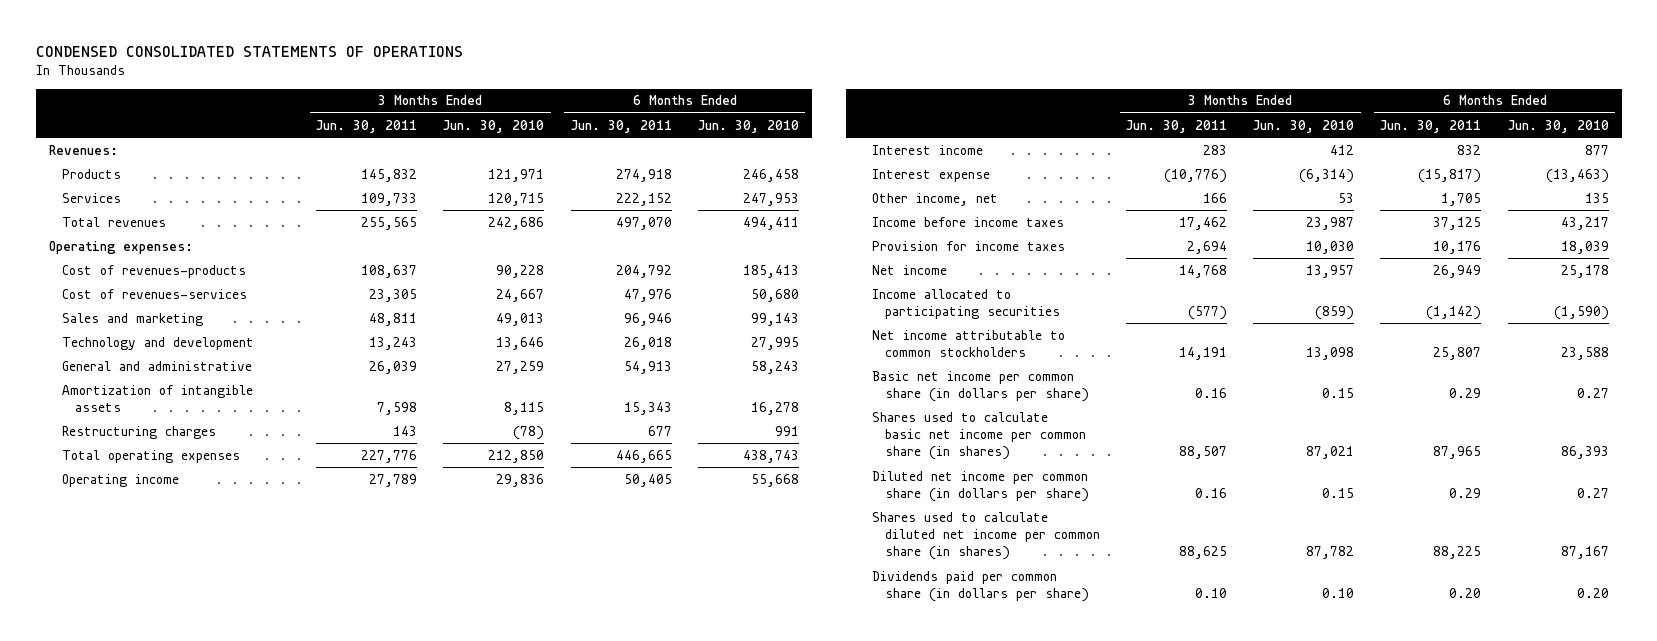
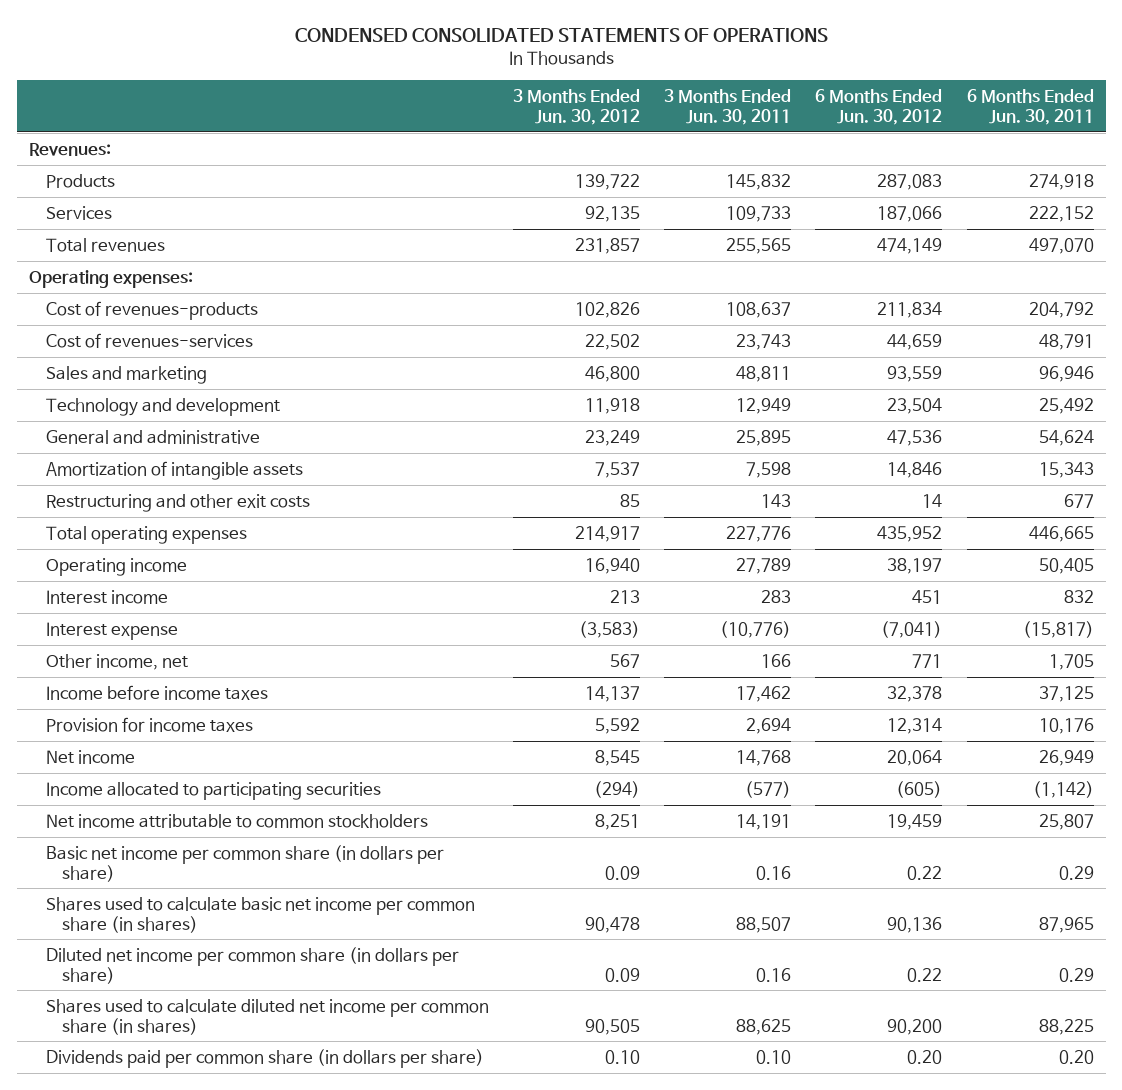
[443,119,545,133] Jun. 30, 2010 -> none
[697,119,799,133] Jun. 30, 2010 -> none
none -> [512,89,640,126] 3 Months Ended Jun. 30, 2012
none -> [815,89,943,126] 6 Months Ended Jun. 30, 2012
[369,288,418,302] 23,305 -> [736,333,792,350] 23,743
[623,288,672,302] 47,976 -> [1038,333,1094,350] 48,791
[369,336,418,350] 13,243 -> [736,397,792,414] 12,949
[623,336,672,350] 26,018 -> [1038,397,1094,414] 25,492
[369,360,418,374] 26,039 -> [736,429,792,446] 25,895
[623,360,672,374] 54,913 -> [1038,429,1094,446] 54,624
[61,425,216,439] Restructuring charges -> [45,493,310,512] Restructuring and other exit costs

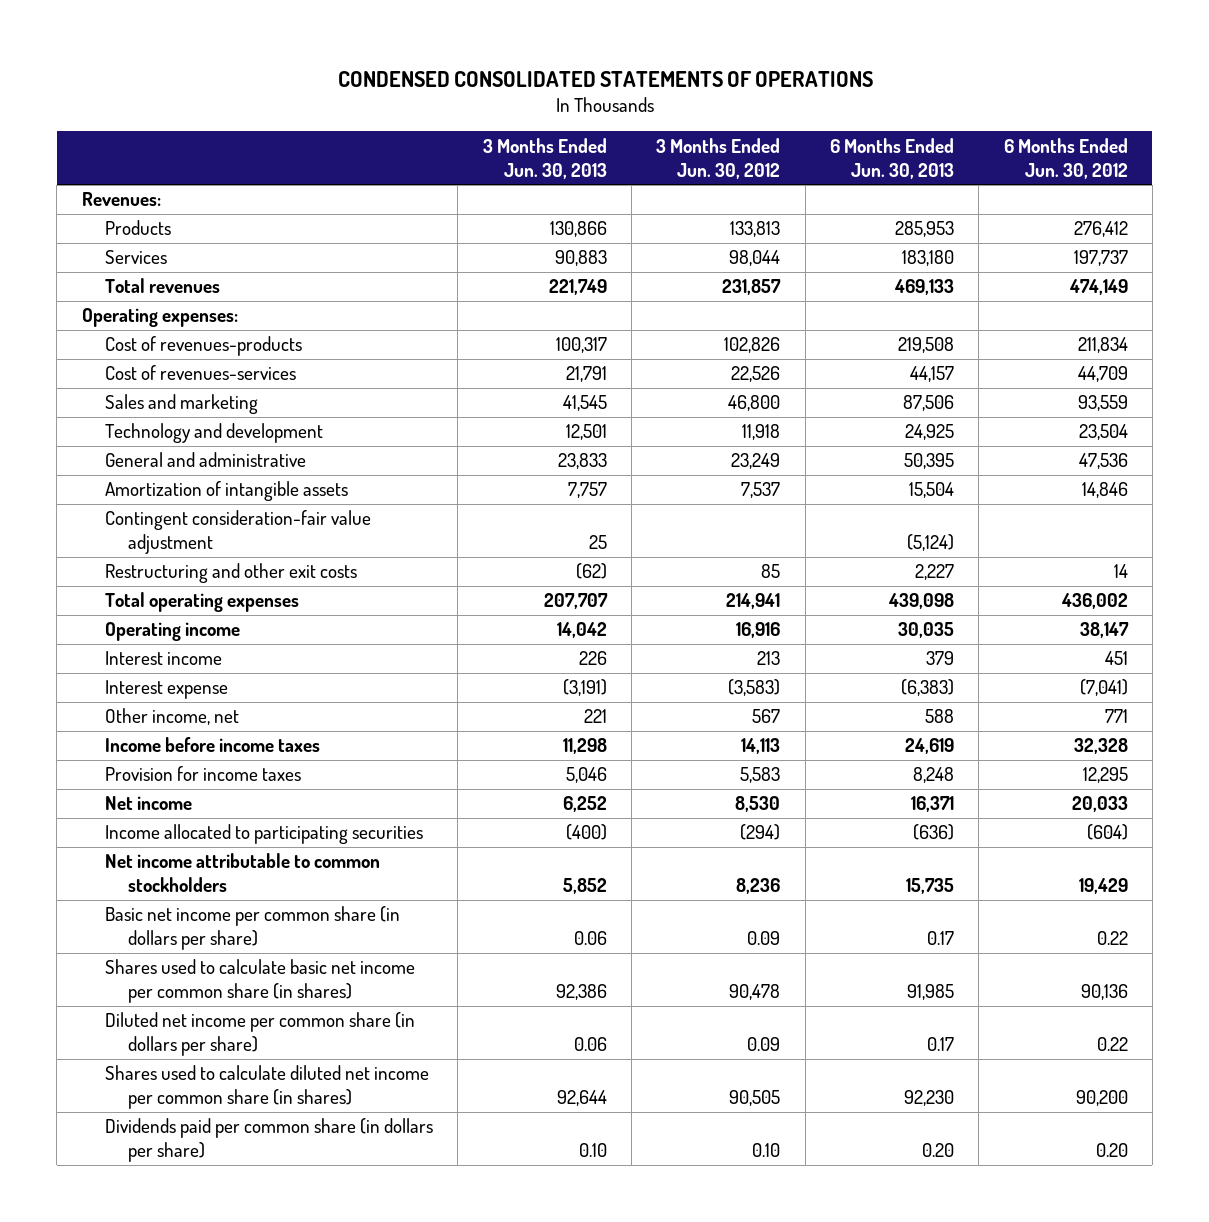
[664,89,792,126] 3 Months Ended Jun. 30, 2011 -> none
[966,89,1094,126] 6 Months Ended Jun. 30, 2011 -> none
none -> [482,137,607,179] 3 Months Ended Jun. 30, 2013
none -> [829,137,954,179] 6 Months Ended Jun. 30, 2013
[574,173,640,190] 139,722 -> [730,221,781,238] 133,813
[877,173,943,190] 287,083 -> [1073,221,1128,238] 276,412
[584,205,640,222] 92,135 -> [729,250,781,267] 98,044
[877,205,943,222] 187,066 -> [1073,250,1128,267] 197,737
[584,333,640,350] 22,502 -> [731,366,781,383] 22,526
[887,333,943,350] 44,659 -> [1077,366,1128,383] 44,709
none -> [105,510,372,555] Contingent consideration-fair value adjustment
[574,525,640,542] 214,917 -> [726,593,781,610] 214,941
[877,525,943,542] 435,952 -> [1060,593,1128,610] 436,002
[584,557,640,574] 16,940 -> [736,622,781,639] 16,916
[887,557,943,574] 38,197 -> [1079,622,1129,639] 38,147
[584,685,640,702] 14,137 -> [741,738,781,755] 14,113
[887,685,943,702] 32,378 -> [1073,738,1128,755] 32,328
[594,717,640,734] 5,592 -> [740,767,781,784] 5,583
[887,717,943,734] 12,314 -> [1082,767,1128,784] 12,295
[594,749,640,766] 8,545 -> [735,796,781,813] 8,530
[887,749,943,766] 20,064 -> [1071,796,1128,813] 20,033
[896,780,943,798] (605) -> [1086,824,1128,841] (604)
[594,813,640,830] 8,251 -> [736,878,781,895] 8,236
[887,813,943,830] 19,459 -> [1078,878,1128,895] 19,429

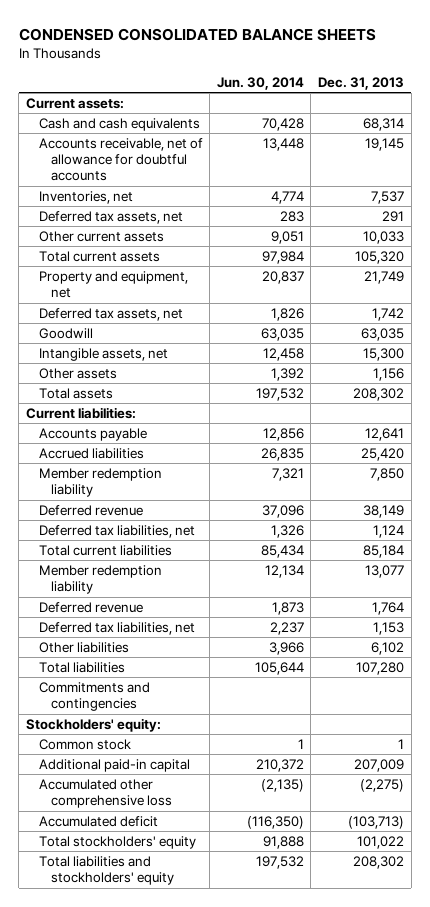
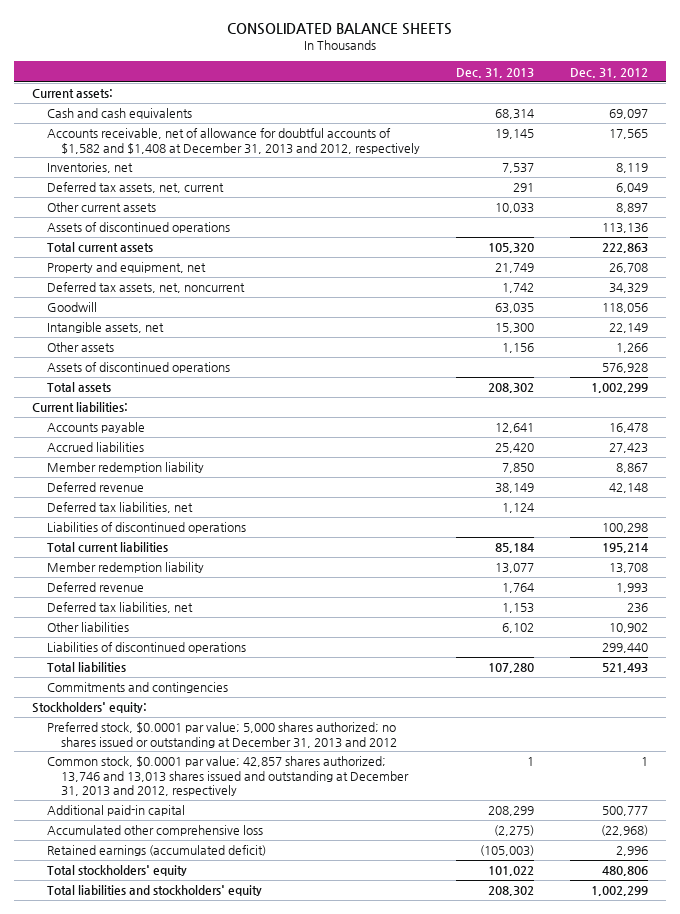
[18,28,376,42] CONDENSED CONSOLIDATED BALANCE SHEETS -> [226,22,452,35] CONSOLIDATED BALANCE SHEETS
[216,76,304,90] Jun. 30, 2014 -> none
none -> [570,67,649,78] Dec. 31, 2012
[38,138,203,182] Accounts receivable, net of allowance for doubtful accounts -> [46,128,421,154] Accounts receivable, net of allowance for doubtful accounts of $1,582 and $1,408 at December 31, 2013 and 2012, respectively
[38,211,183,225] Deferred tax assets, net -> [46,182,224,194] Deferred tax assets, net, current
none -> [46,222,230,234] Assets of discontinued operations
[38,308,183,322] Deferred tax assets, net -> [46,282,245,294] Deferred tax assets, net, noncurrent
none -> [46,362,230,374] Assets of discontinued operations
none -> [46,522,246,534] Liabilities of discontinued operations
none -> [46,642,246,654] Liabilities of discontinued operations
none -> [46,722,398,748] Preferred stock, $0.0001 par value; 5,000 shares authorized; no shares issued or outstanding at December 31, 2013 and 2012
[38,739,131,751] Common stock -> [46,756,410,796] Common stock, $0.0001 par value; 42,857 shares authorized; 13,746 and 13,013 shares issued and outstanding at December 31, 2013 and 2012, respectively
[353,759,404,773] 207,009 -> [488,806,535,817] 208,299
[38,816,158,828] Accumulated deficit -> [46,845,266,857] Retained earnings (accumulated deficit)
[347,816,404,830] (103,713) -> [480,845,535,857] (105,003)

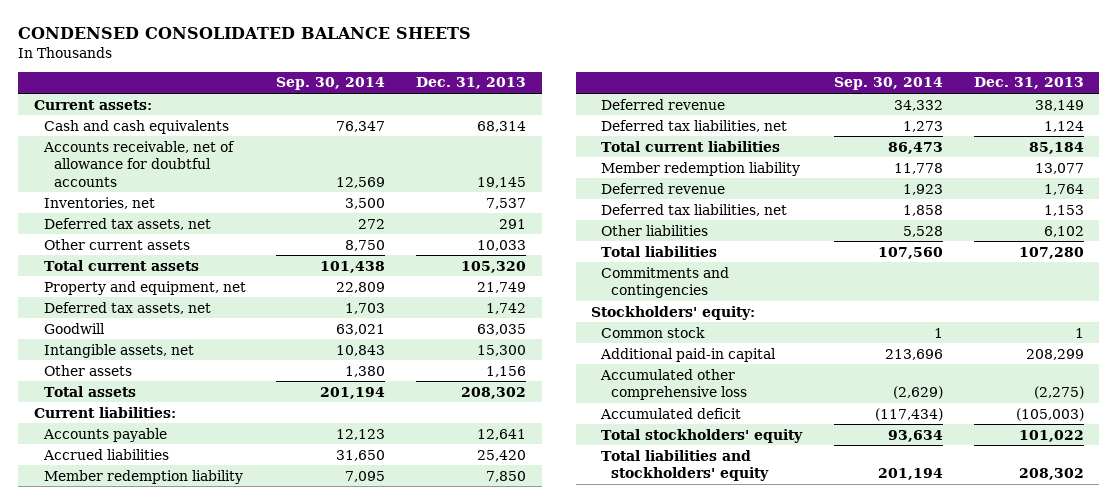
[226,22,452,35] CONSOLIDATED BALANCE SHEETS -> [18,27,472,40] CONDENSED CONSOLIDATED BALANCE SHEETS
[570,67,649,78] Dec. 31, 2012 -> none
none -> [276,77,386,91] Sep. 30, 2014
[46,128,421,154] Accounts receivable, net of allowance for doubtful accounts of $1,582 and $1,408 at December 31, 2013 and 2012, respectively -> [42,140,235,187] Accounts receivable, net of allowance for doubtful accounts
[46,182,224,194] Deferred tax assets, net, current -> [43,217,211,230] Deferred tax assets, net
[46,222,230,234] Assets of discontinued operations -> none
[46,282,245,294] Deferred tax assets, net, noncurrent -> [43,301,211,314] Deferred tax assets, net
[46,362,230,374] Assets of discontinued operations -> none
[46,522,246,534] Liabilities of discontinued operations -> none
[46,642,246,654] Liabilities of discontinued operations -> none
[46,722,398,748] Preferred stock, $0.0001 par value; 5,000 shares authorized; no shares issued or outstanding at December 31, 2013 and 2012 -> none
[46,756,410,796] Common stock, $0.0001 par value; 42,857 shares authorized; 13,746 and 13,013 shares issued and outstanding at December 31, 2013 and 2012, respectively -> [601,326,706,338] Common stock
[46,845,266,857] Retained earnings (accumulated deficit) -> [600,407,742,419] Accumulated deficit

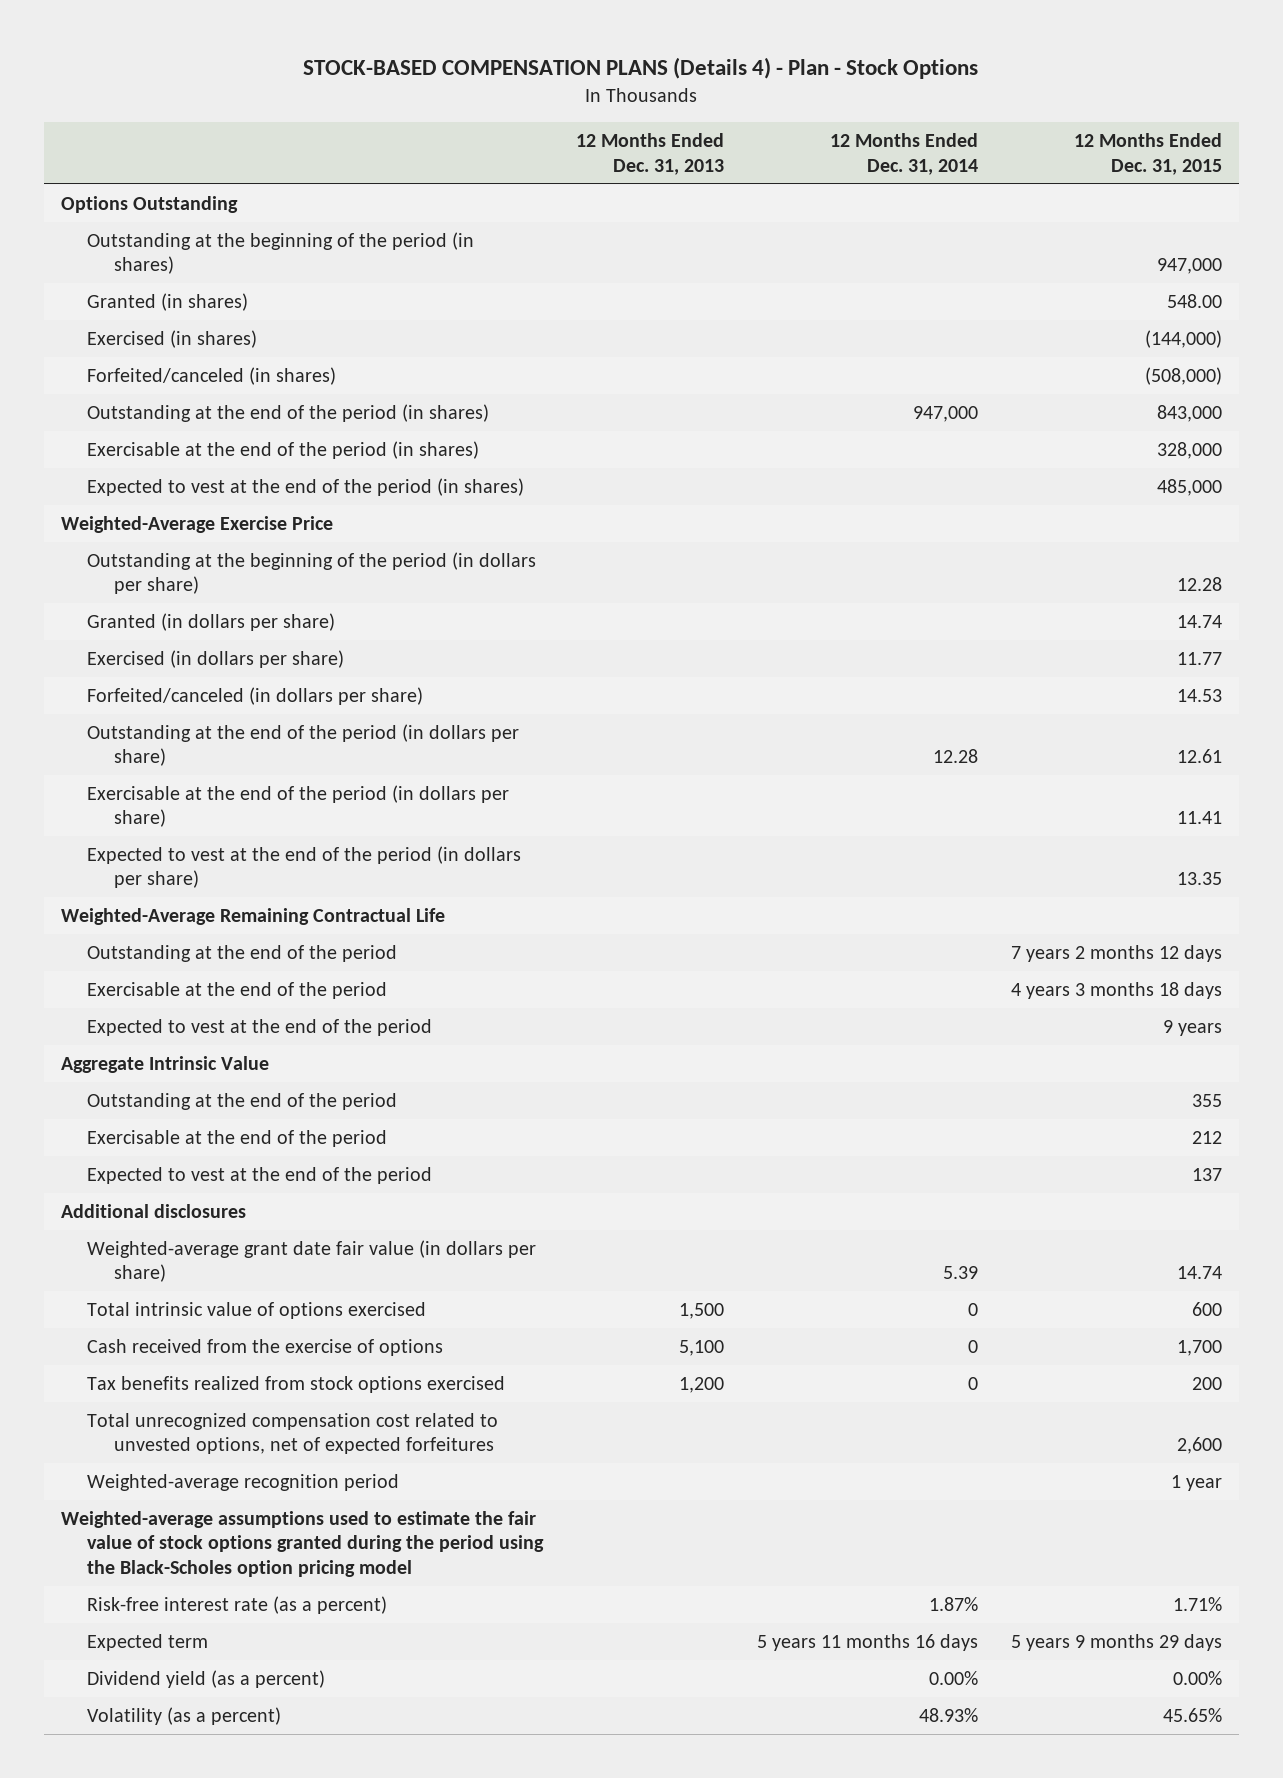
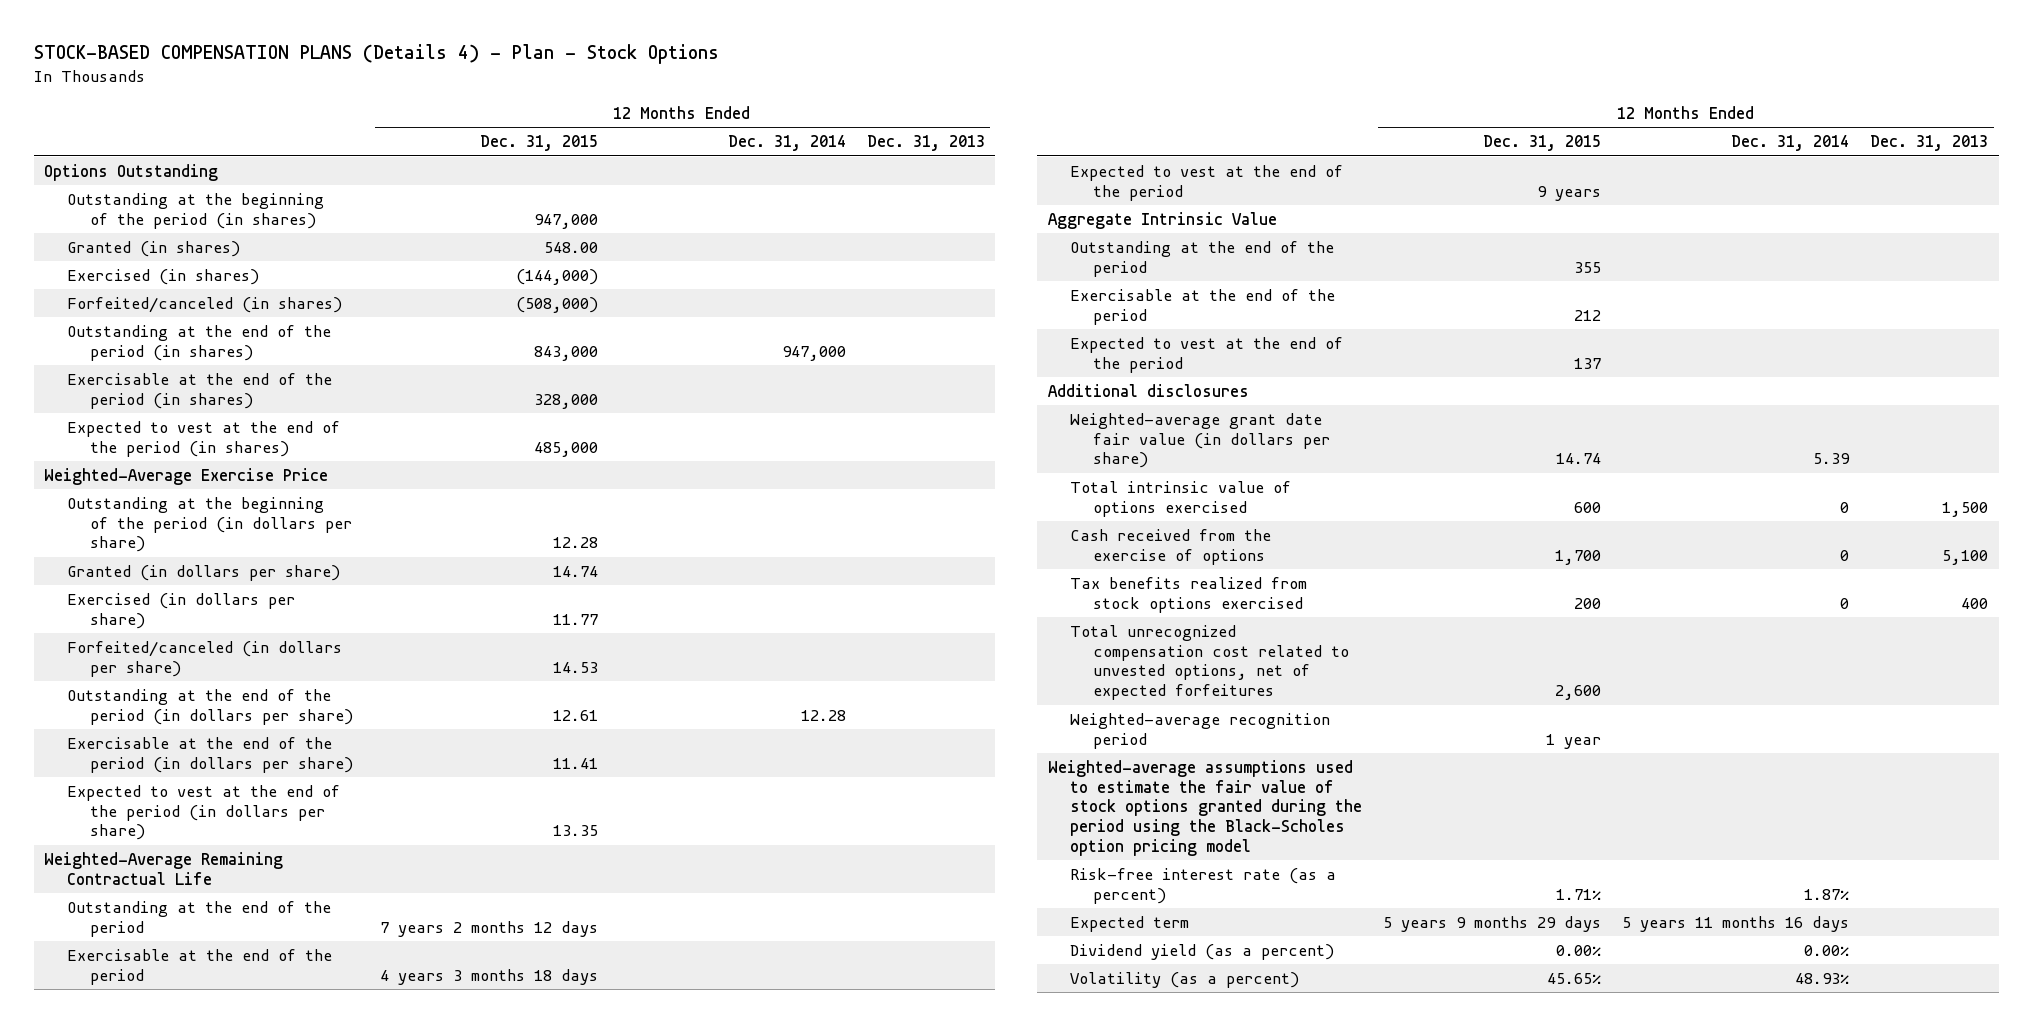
[679,1376,725,1393] 1,200 -> [1961,597,1989,609] 400

